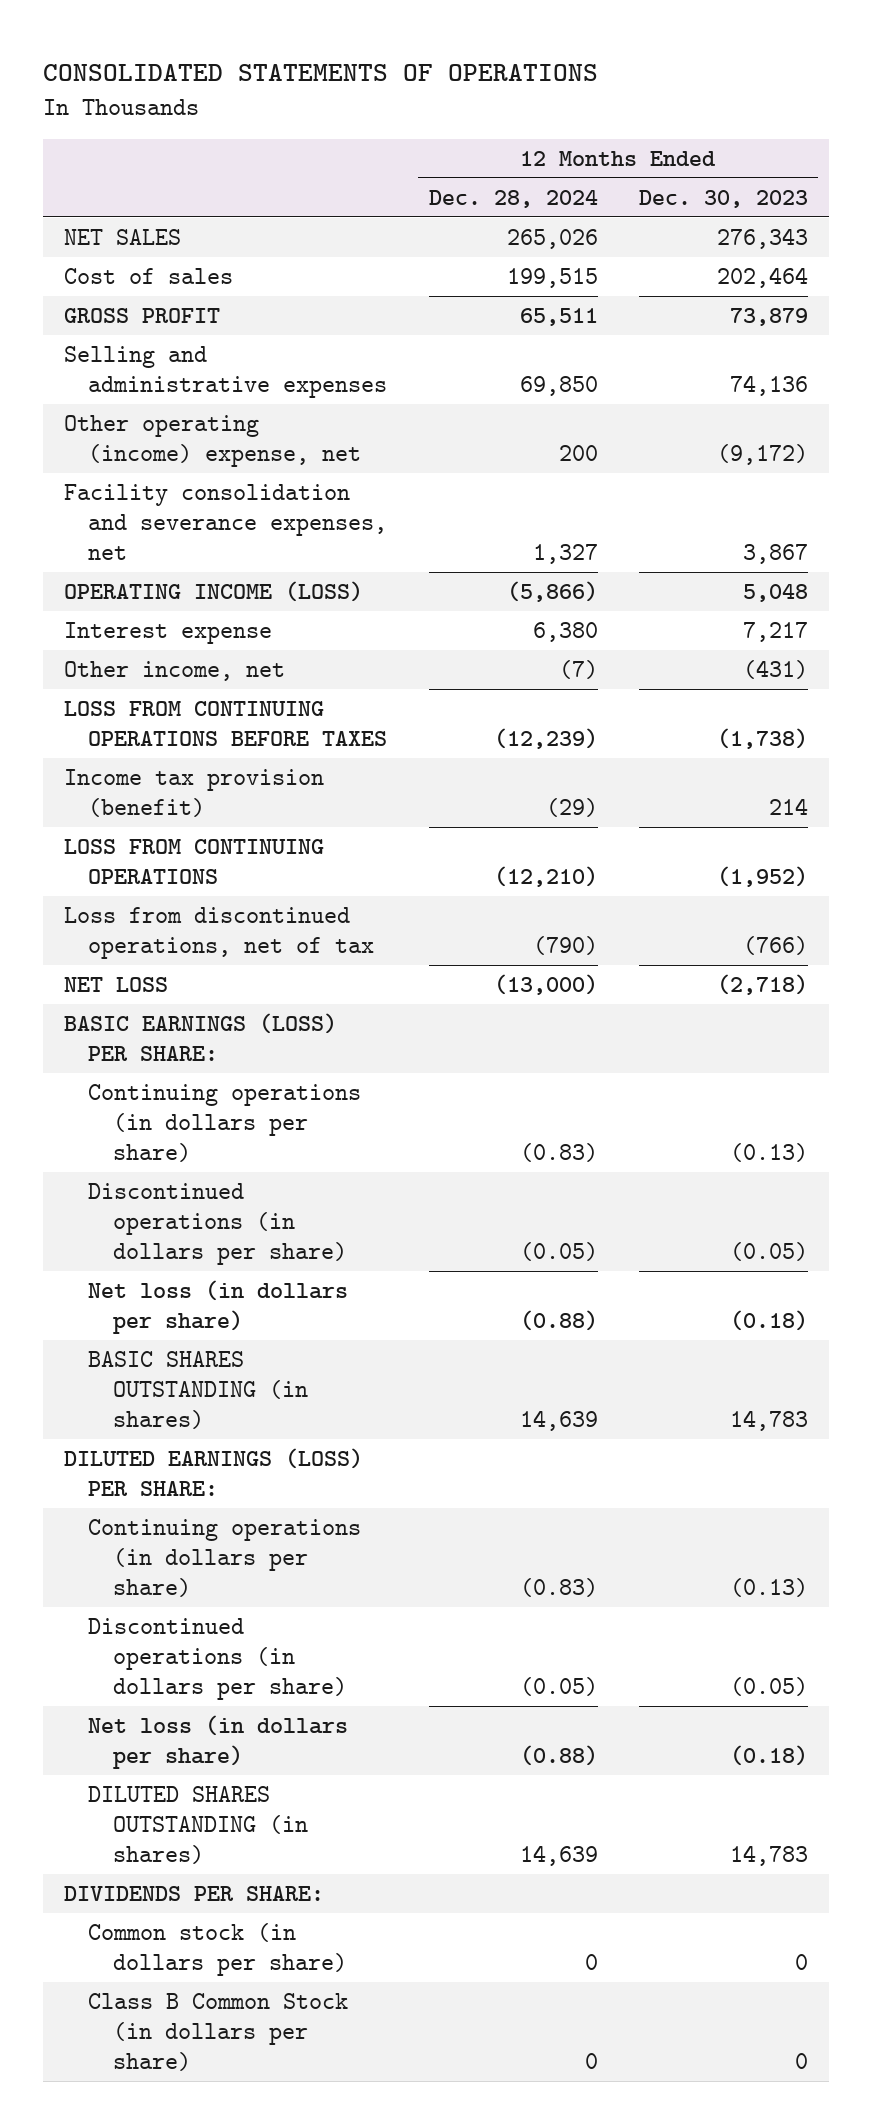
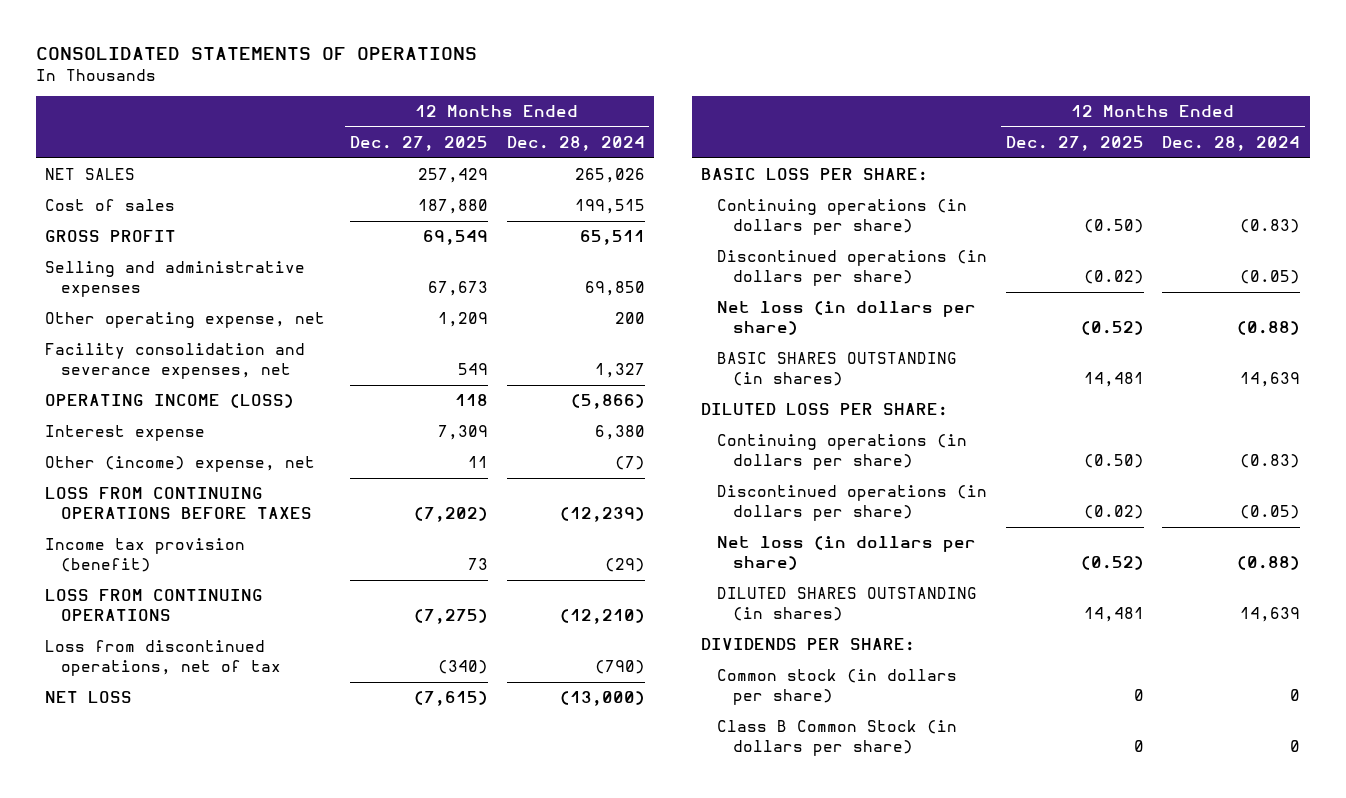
[639,189,809,208] Dec. 30, 2023 -> none
none -> [350,136,489,152] Dec. 27, 2025
[64,414,362,467] Other operating (income) expense, net -> [45,312,326,329] Other operating expense, net
[64,660,286,681] Other income, net -> [45,456,316,473] Other (income) expense, net
[64,1012,338,1061] BASIC EARNINGS (LOSS) PER SHARE: -> [701,168,929,182] BASIC LOSS PER SHARE:
[64,1447,364,1496] DILUTED EARNINGS (LOSS) PER SHARE: -> [701,403,949,417] DILUTED LOSS PER SHARE:

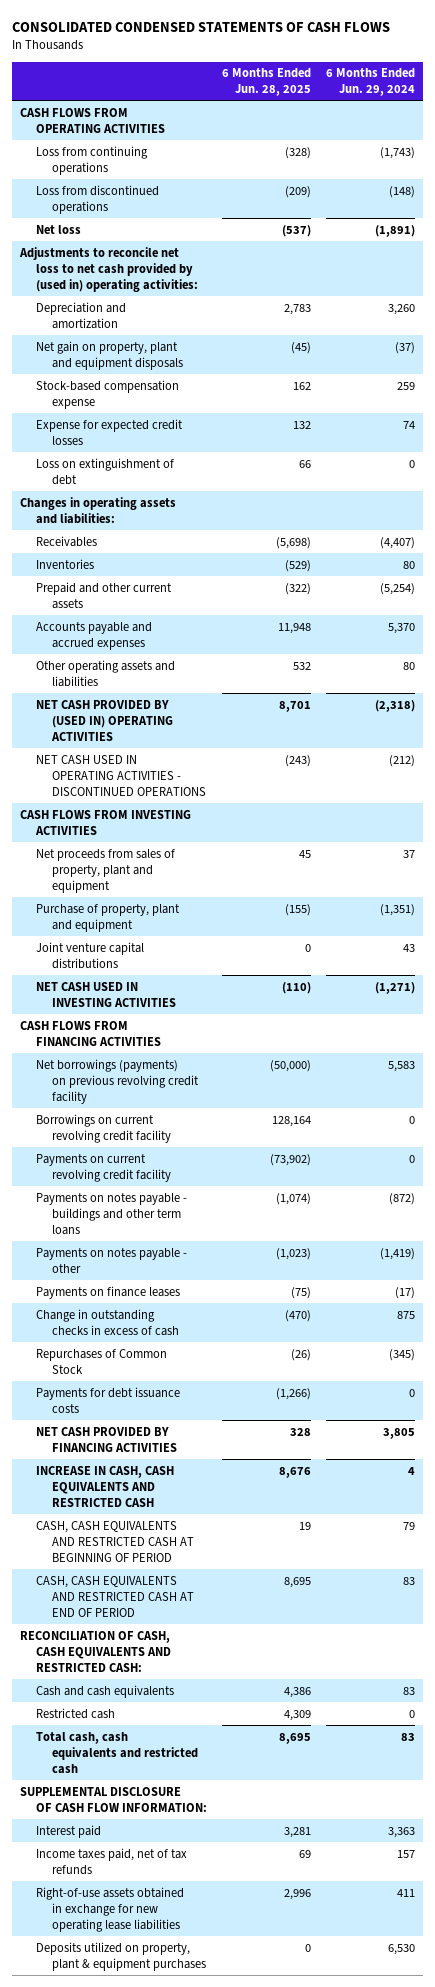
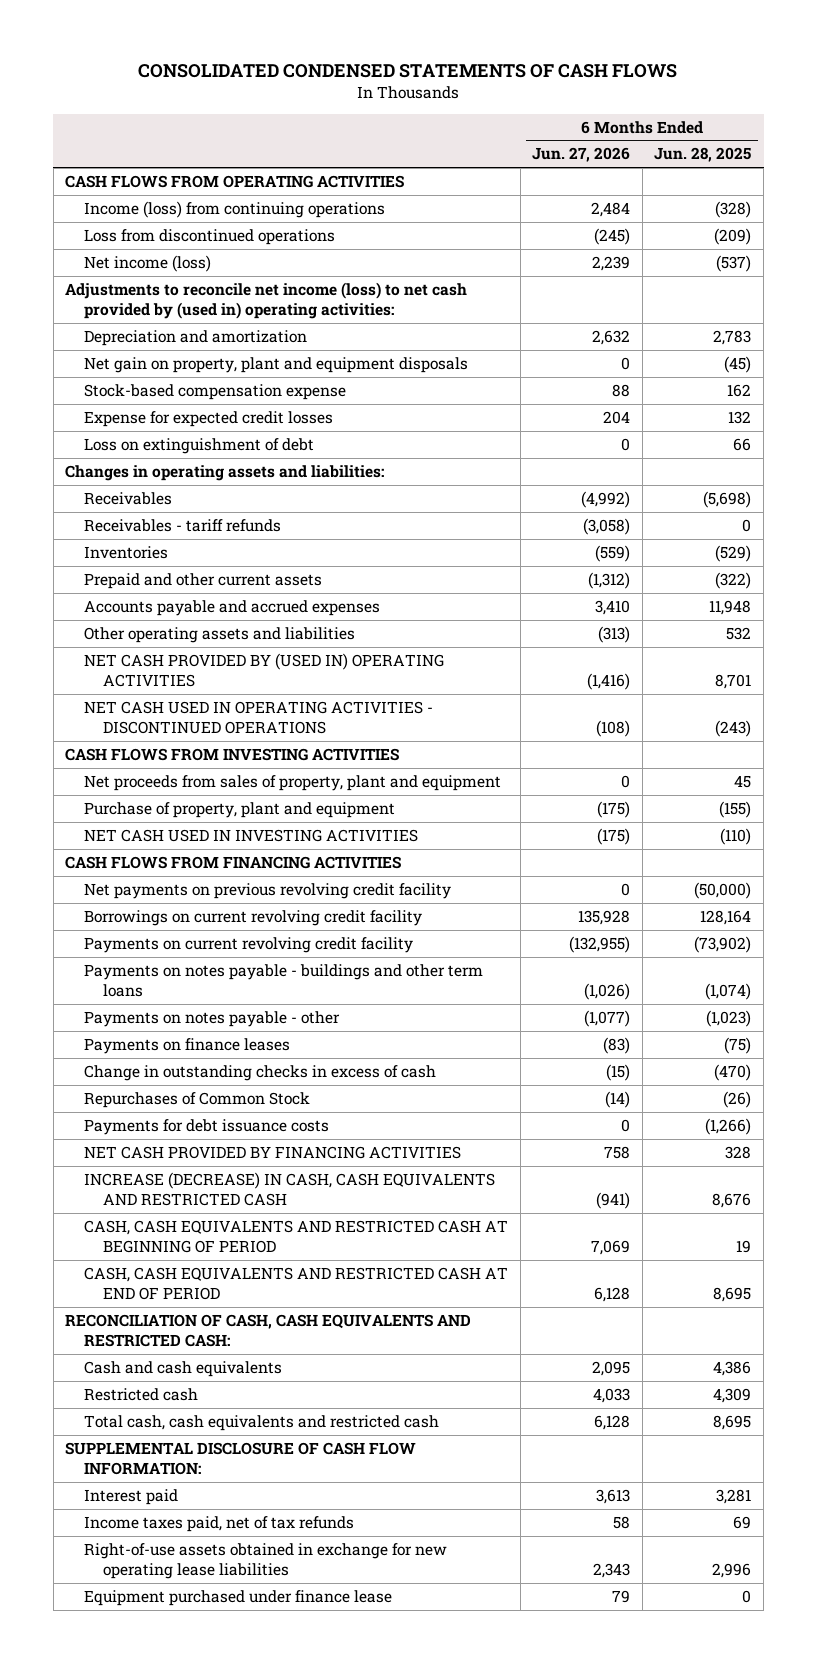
[326,68,416,97] 6 Months Ended Jun. 29, 2024 -> none
none -> [532,147,631,163] Jun. 27, 2026
[36,145,149,175] Loss from continuing operations -> [84,201,386,219] Income (loss) from continuing operations
[36,224,82,234] Net loss -> [84,255,212,273] Net income (loss)
[18,246,199,292] Adjustments to reconcile net loss to net cash provided by (used in) operating activities: -> [65,282,468,320] Adjustments to reconcile net income (loss) to net cash provided by (used in) operating activities:
none -> [84,519,282,533] Receivables - tariff refunds
[36,941,145,969] Joint venture capital distributions -> none
[36,1058,200,1104] Net borrowings (payments) on previous revolving credit facility -> [84,883,452,900] Net payments on previous revolving credit facility
[36,1465,175,1507] INCREASE IN CASH, CASH EQUIVALENTS AND RESTRICTED CASH -> [84,1172,496,1207] INCREASE (DECREASE) IN CASH, CASH EQUIVALENTS AND RESTRICTED CASH
[36,1941,207,1971] Deposits utilized on property, plant & equipment purchases -> none
none -> [84,1590,393,1607] Equipment purchased under finance lease

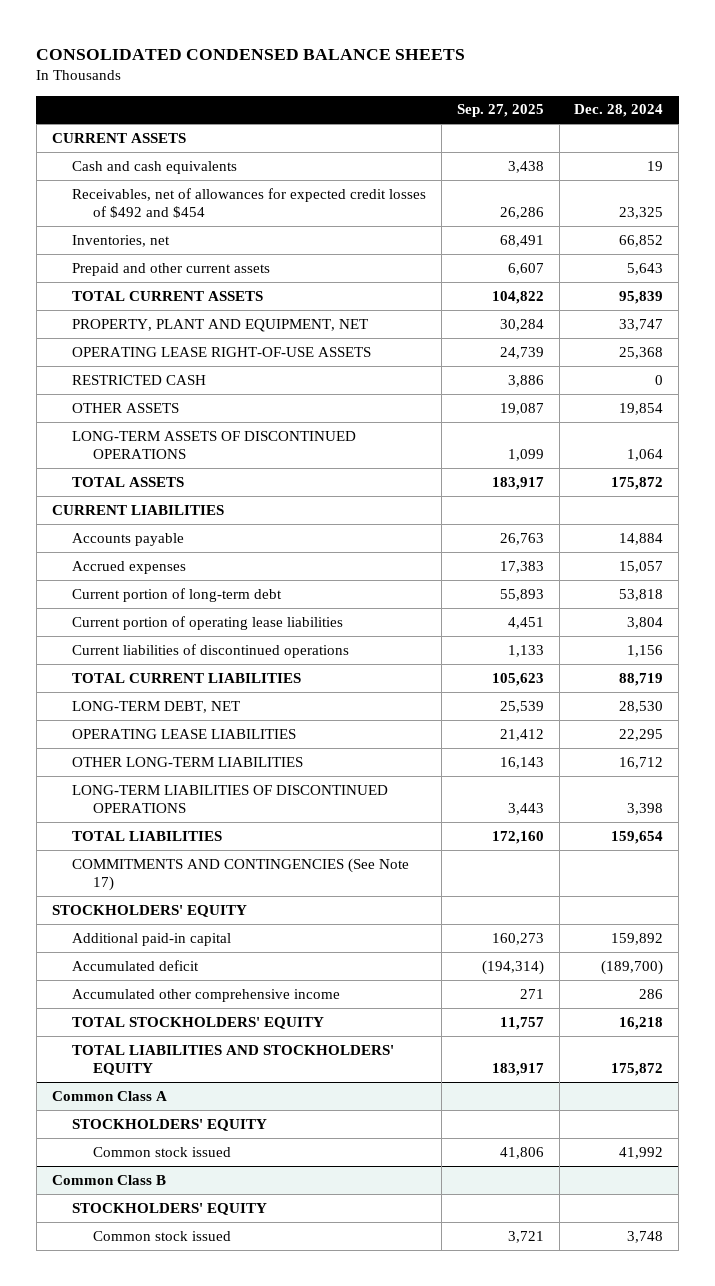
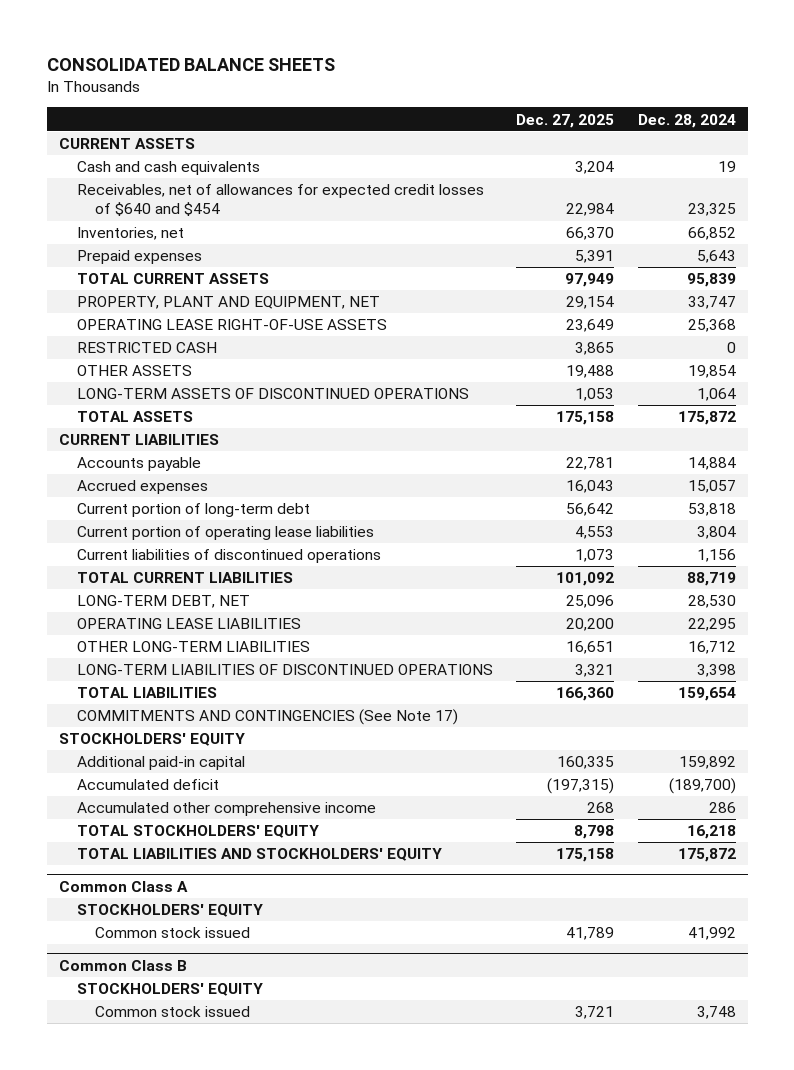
[36,48,466,60] CONSOLIDATED CONDENSED BALANCE SHEETS -> [46,57,335,71] CONSOLIDATED BALANCE SHEETS
[456,104,544,118] Sep. 27, 2025 -> none
none -> [516,113,615,128] Dec. 27, 2025
[72,187,427,219] Receivables, net of allowances for expected credit losses of $492 and $454 -> [76,184,484,217] Receivables, net of allowances for expected credit losses of $640 and $454
[72,262,271,276] Prepaid and other current assets -> [76,250,202,265] Prepaid expenses

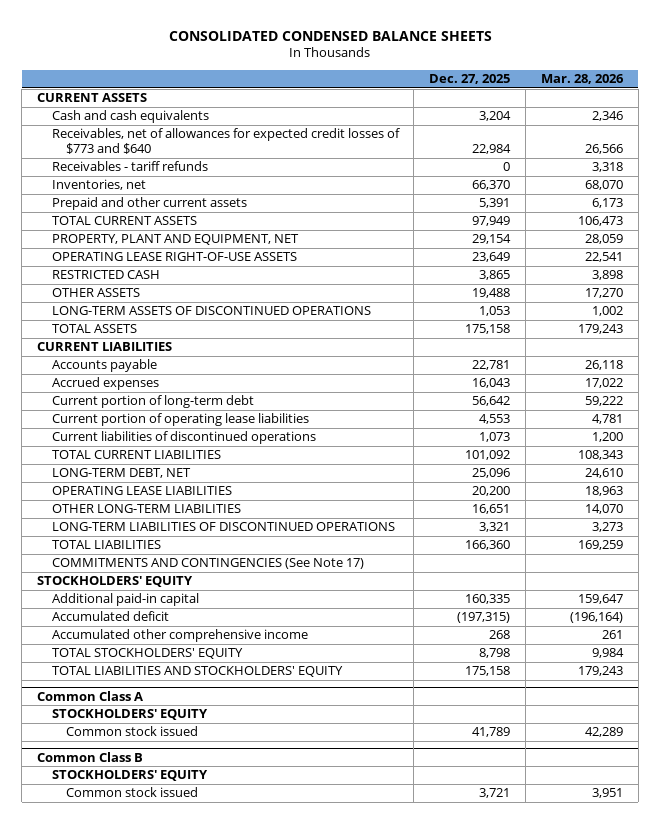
[46,57,335,71] CONSOLIDATED BALANCE SHEETS -> [168,30,492,41] CONSOLIDATED CONDENSED BALANCE SHEETS
[637,113,736,128] Dec. 28, 2024 -> none
none -> [540,74,624,85] Mar. 28, 2026
[76,184,484,217] Receivables, net of allowances for expected credit losses of $640 and $454 -> [51,128,400,154] Receivables, net of allowances for expected credit losses of $773 and $640
none -> [51,161,208,172] Receivables - tariff refunds
[76,250,202,265] Prepaid expenses -> [51,197,247,211] Prepaid and other current assets

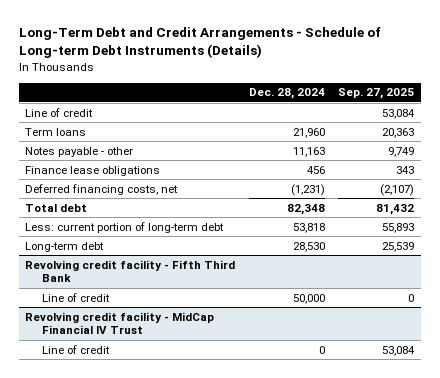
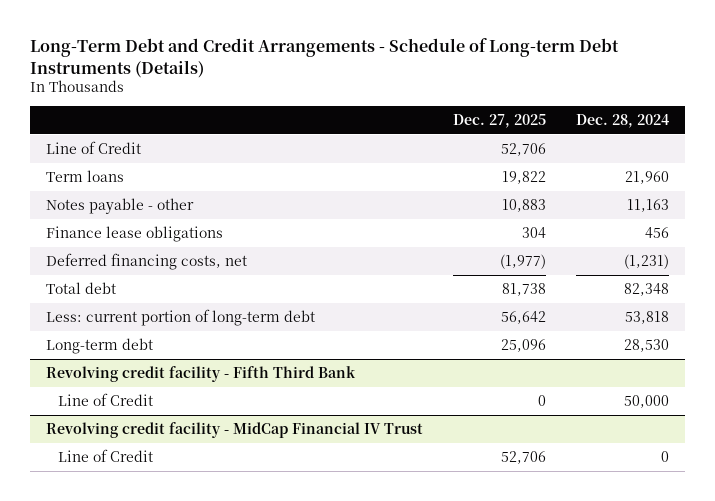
[338,88,415,100] Sep. 27, 2025 -> none
none -> [452,114,546,129] Dec. 27, 2025
[25,107,94,117] Line of credit -> [45,140,141,154] Line of Credit
[41,292,110,302] Line of credit -> [57,392,153,406] Line of Credit
[41,344,110,354] Line of credit -> [57,448,153,462] Line of Credit

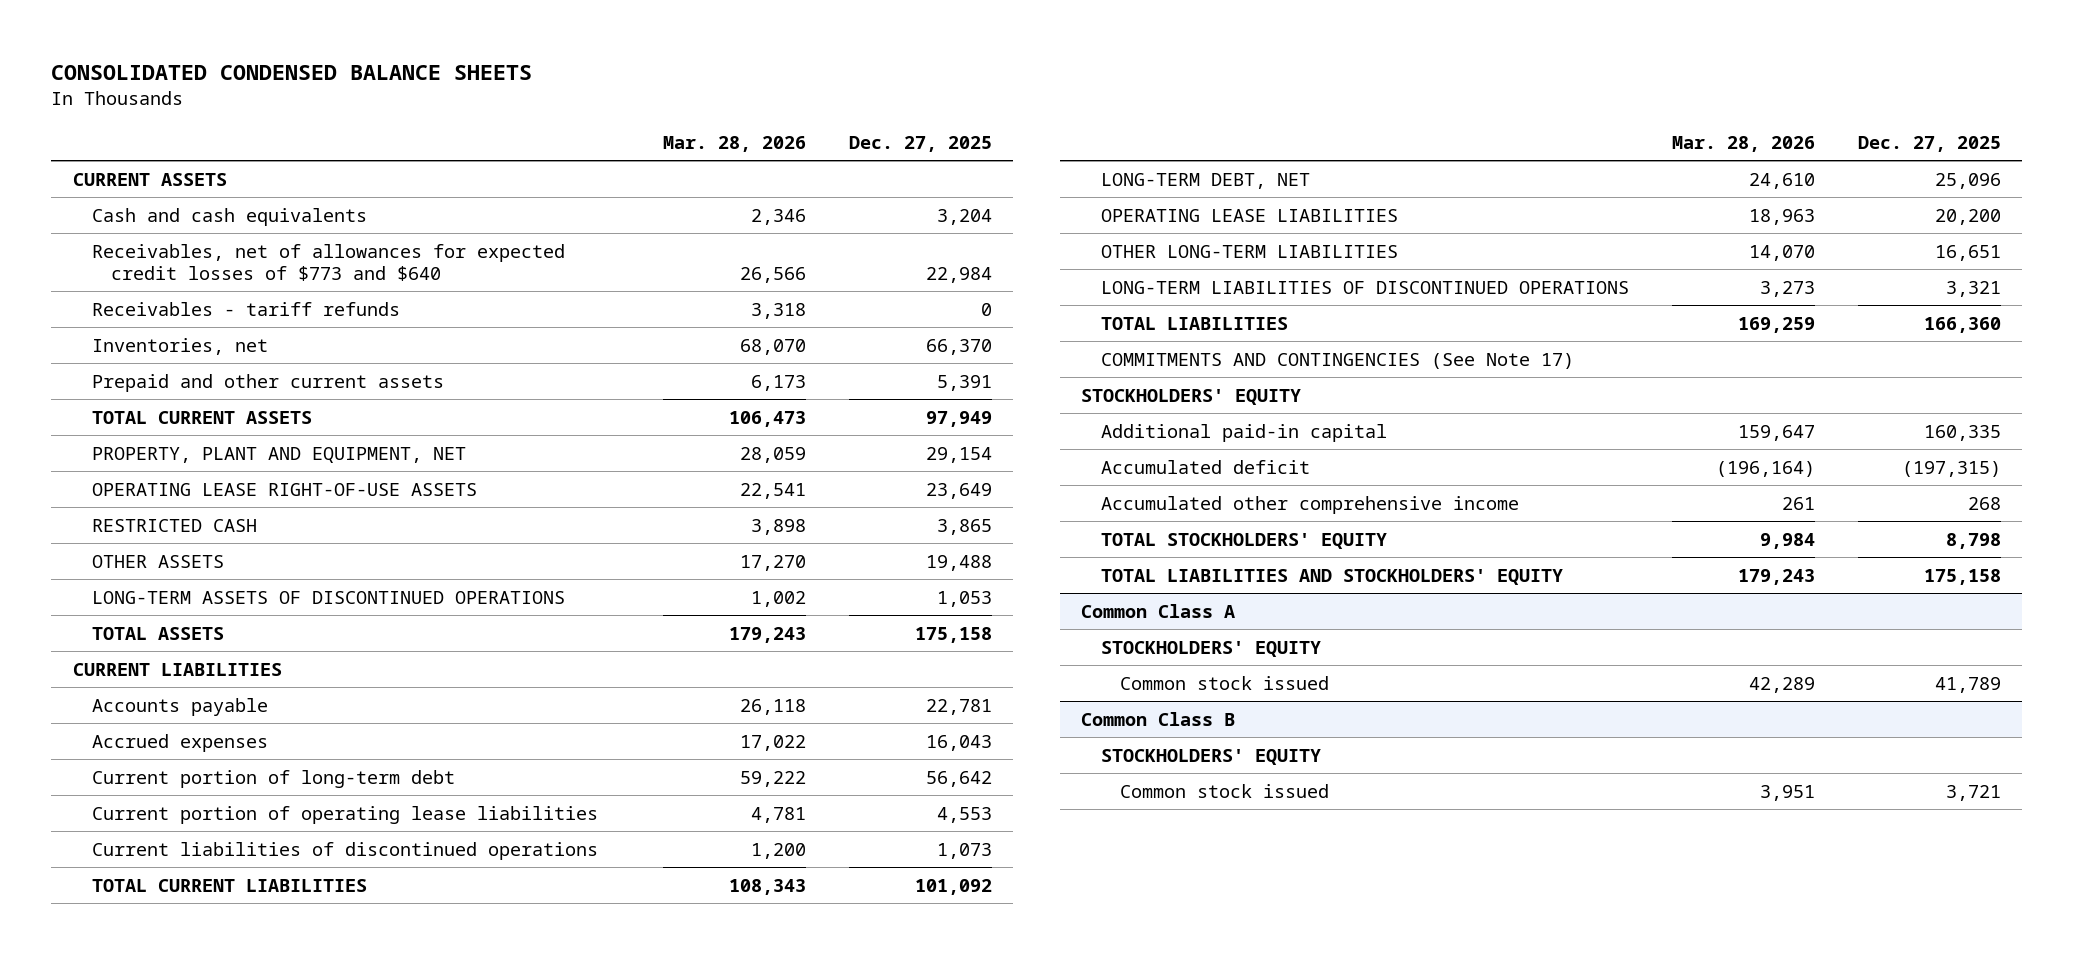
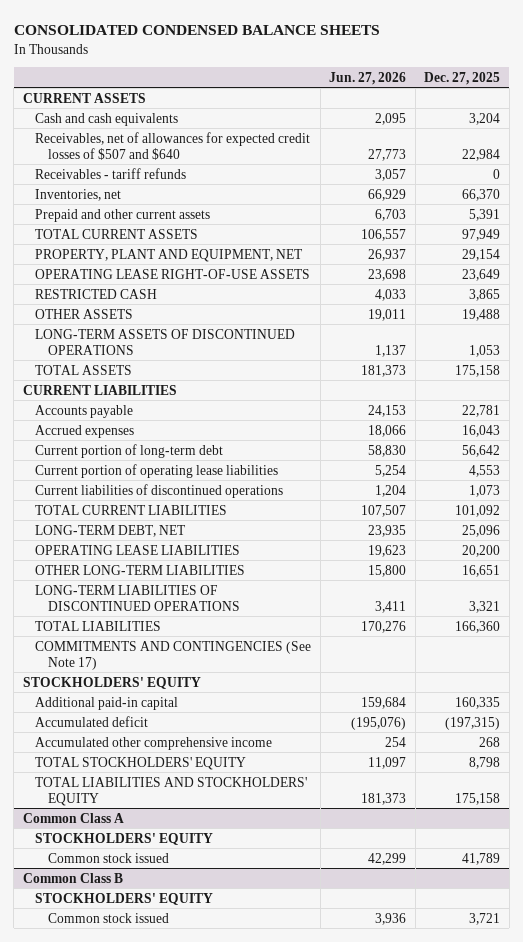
[662,135,806,152] Mar. 28, 2026 -> none
none -> [329,71,407,85] Jun. 27, 2026
[91,243,565,282] Receivables, net of allowances for expected credit losses of $773 and $640 -> [35,131,311,160] Receivables, net of allowances for expected credit losses of $507 and $640

